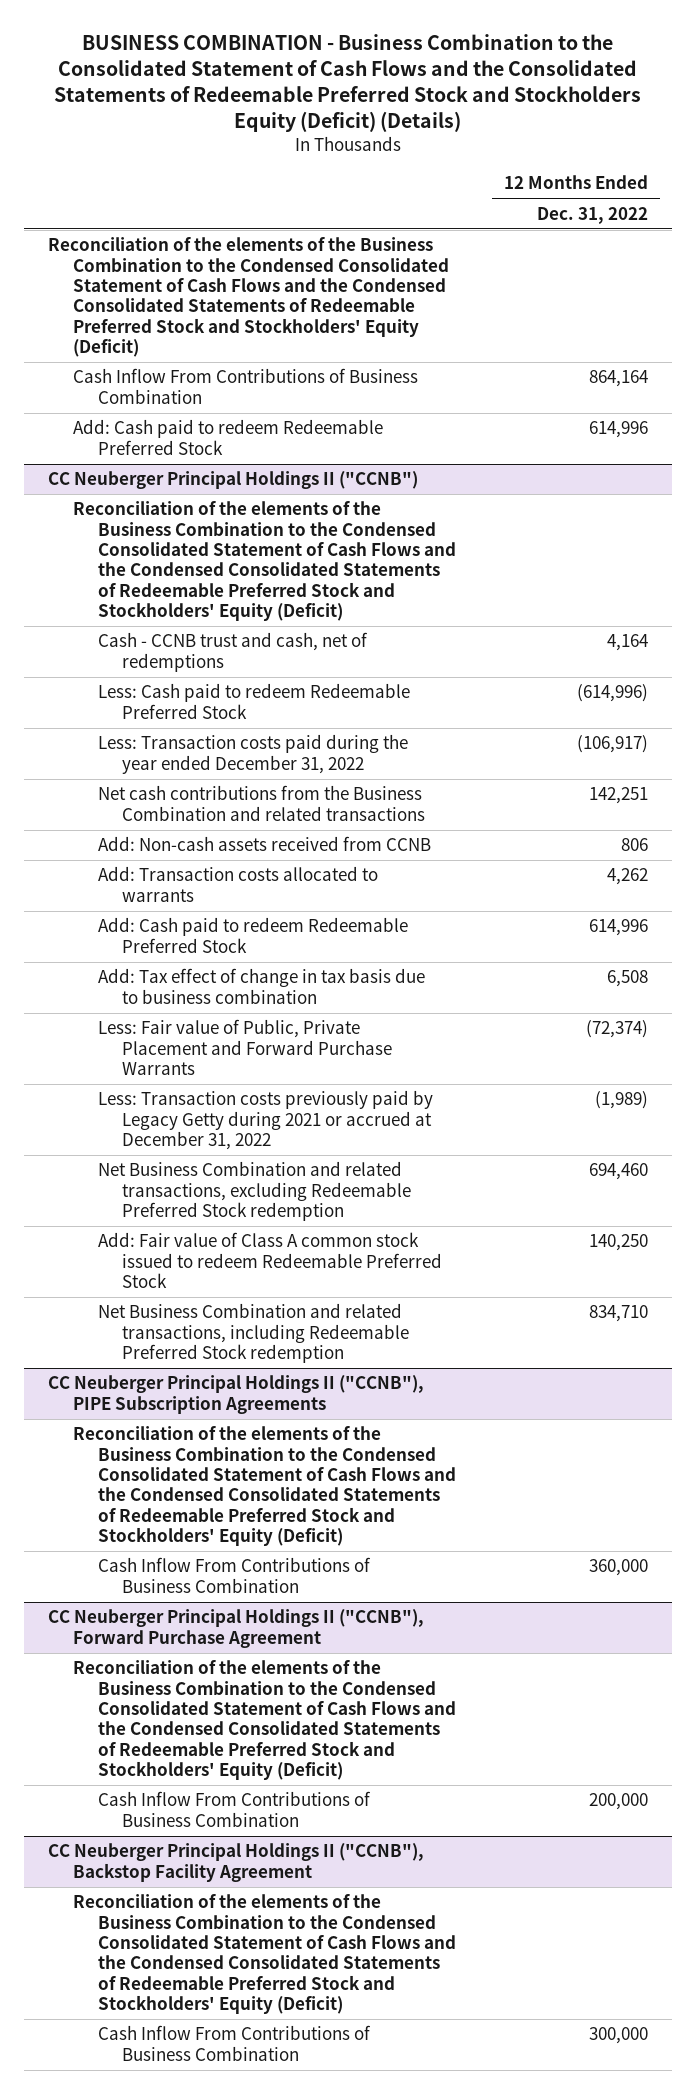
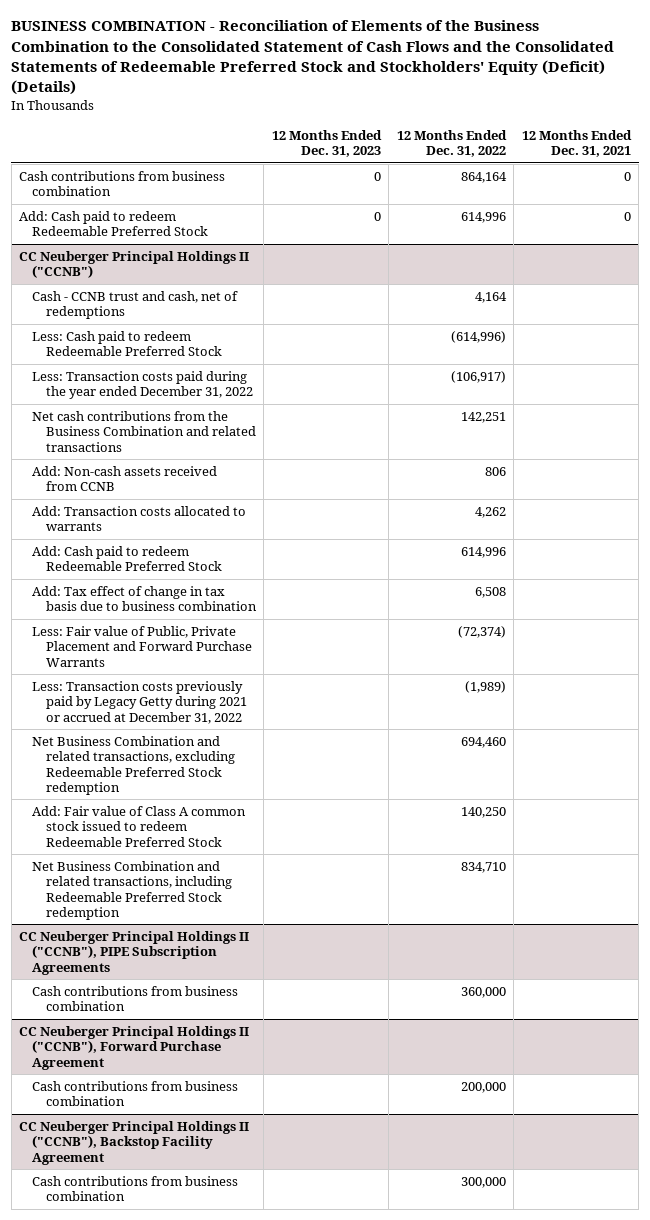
[53,33,641,133] BUSINESS COMBINATION - Business Combination to the Consolidated Statement of Cash Flows and the Consolidated Statements of Redeemable Preferred Stock and Stockholders Equity (Deficit) (Details) -> [11,20,615,96] BUSINESS COMBINATION - Reconciliation of Elements of the Business Combination to the Consolidated Statement of Cash Flows and the Consolidated Statements of Redeemable Preferred Stock and Stockholders' Equity (Deficit) (Details)
none -> [271,130,382,158] 12 Months Ended Dec. 31, 2023
none -> [521,130,632,158] 12 Months Ended Dec. 31, 2021
[47,237,449,357] Reconciliation of the elements of the Business Combination to the Condensed Consolidated Statement of Cash Flows and the Condensed Consolidated Statements of Redeemable Preferred Stock and Stockholders' Equity (Deficit) -> none
[72,368,418,404] Cash Inflow From Contributions of Business Combination -> [19,171,226,197] Cash contributions from business combination
[72,501,456,621] Reconciliation of the elements of the Business Combination to the Condensed Consolidated Statement of Cash Flows and the Condensed Consolidated Statements of Redeemable Preferred Stock and Stockholders' Equity (Deficit) -> none
[72,1426,456,1546] Reconciliation of the elements of the Business Combination to the Condensed Consolidated Statement of Cash Flows and the Condensed Consolidated Statements of Redeemable Preferred Stock and Stockholders' Equity (Deficit) -> none
[97,1557,371,1593] Cash Inflow From Contributions of Business Combination -> [32,986,239,1012] Cash contributions from business combination
[72,1660,456,1780] Reconciliation of the elements of the Business Combination to the Condensed Consolidated Statement of Cash Flows and the Condensed Consolidated Statements of Redeemable Preferred Stock and Stockholders' Equity (Deficit) -> none
[97,1791,371,1827] Cash Inflow From Contributions of Business Combination -> [32,1081,239,1107] Cash contributions from business combination
[72,1894,456,2014] Reconciliation of the elements of the Business Combination to the Condensed Consolidated Statement of Cash Flows and the Condensed Consolidated Statements of Redeemable Preferred Stock and Stockholders' Equity (Deficit) -> none
[97,2025,371,2061] Cash Inflow From Contributions of Business Combination -> [32,1176,239,1202] Cash contributions from business combination

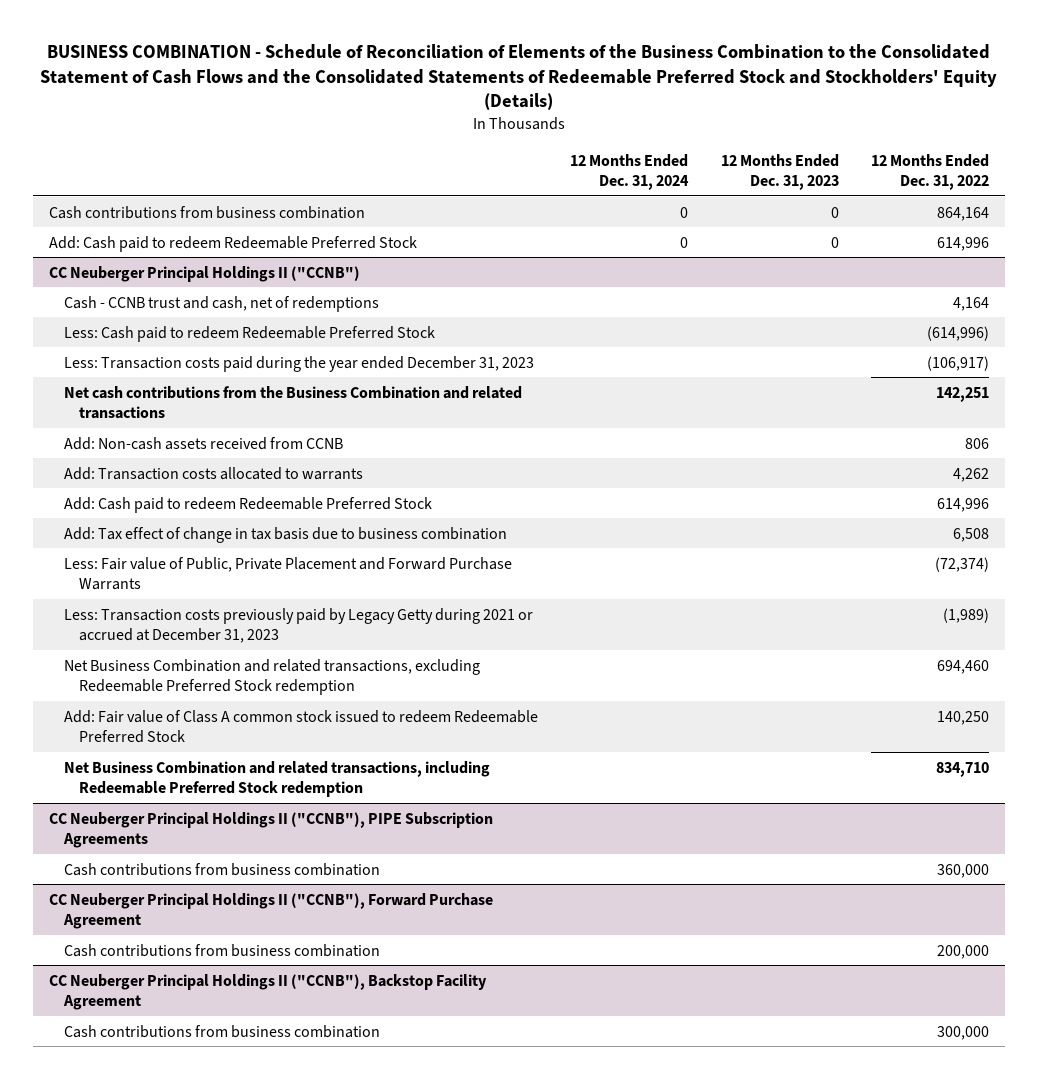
[11,20,615,96] BUSINESS COMBINATION - Reconciliation of Elements of the Business Combination to the Consolidated Statement of Cash Flows and the Consolidated Statements of Redeemable Preferred Stock and Stockholders' Equity (Deficit) (Details) -> [40,43,998,111] BUSINESS COMBINATION - Schedule of Reconciliation of Elements of the Business Combination to the Consolidated Statement of Cash Flows and the Consolidated Statements of Redeemable Preferred Stock and Stockholders' Equity (Details)
[521,130,632,158] 12 Months Ended Dec. 31, 2021 -> none
none -> [570,153,690,191] 12 Months Ended Dec. 31, 2024
[32,371,253,400] Less: Transaction costs paid during the year ended December 31, 2022 -> [63,355,534,372] Less: Transaction costs paid during the year ended December 31, 2023
[32,681,247,724] Less: Transaction costs previously paid by Legacy Getty during 2021 or accrued at December 31, 2022 -> [63,607,533,643] Less: Transaction costs previously paid by Legacy Getty during 2021 or accrued at December 31, 2023

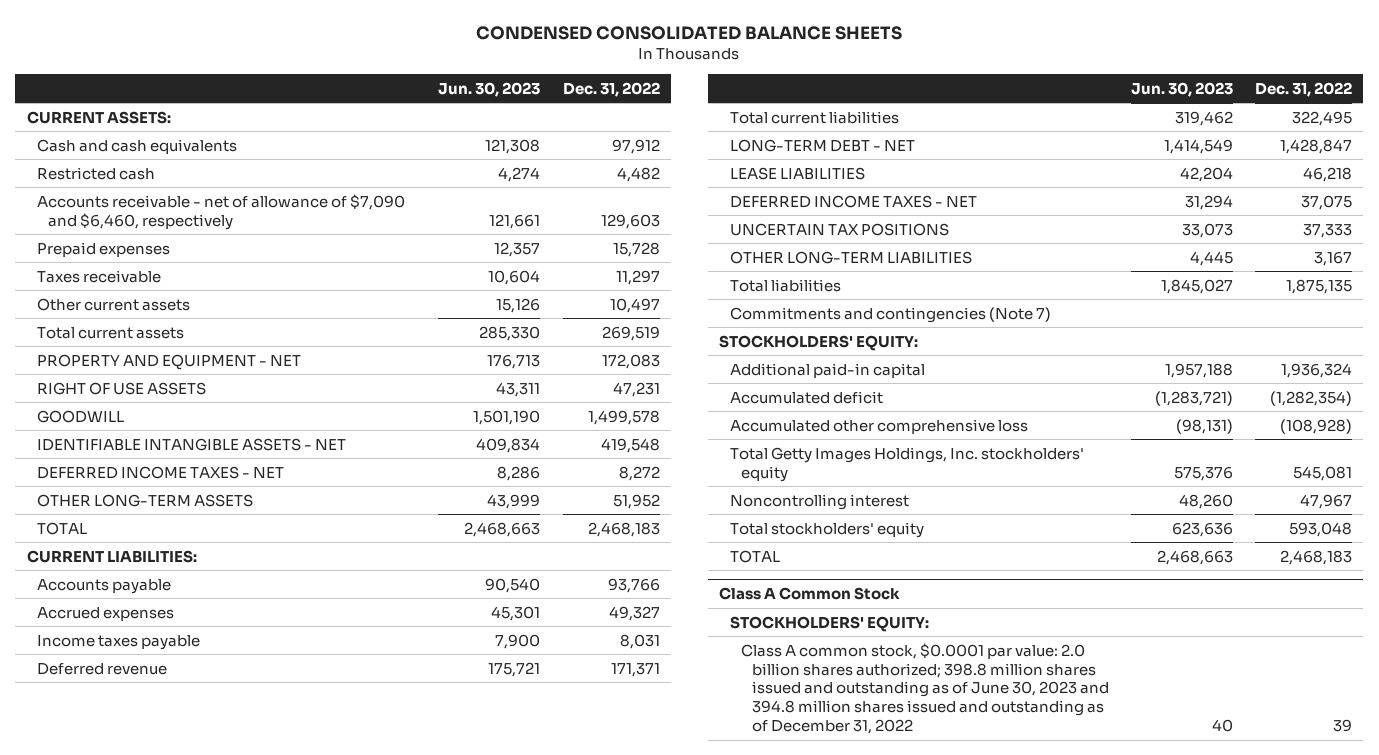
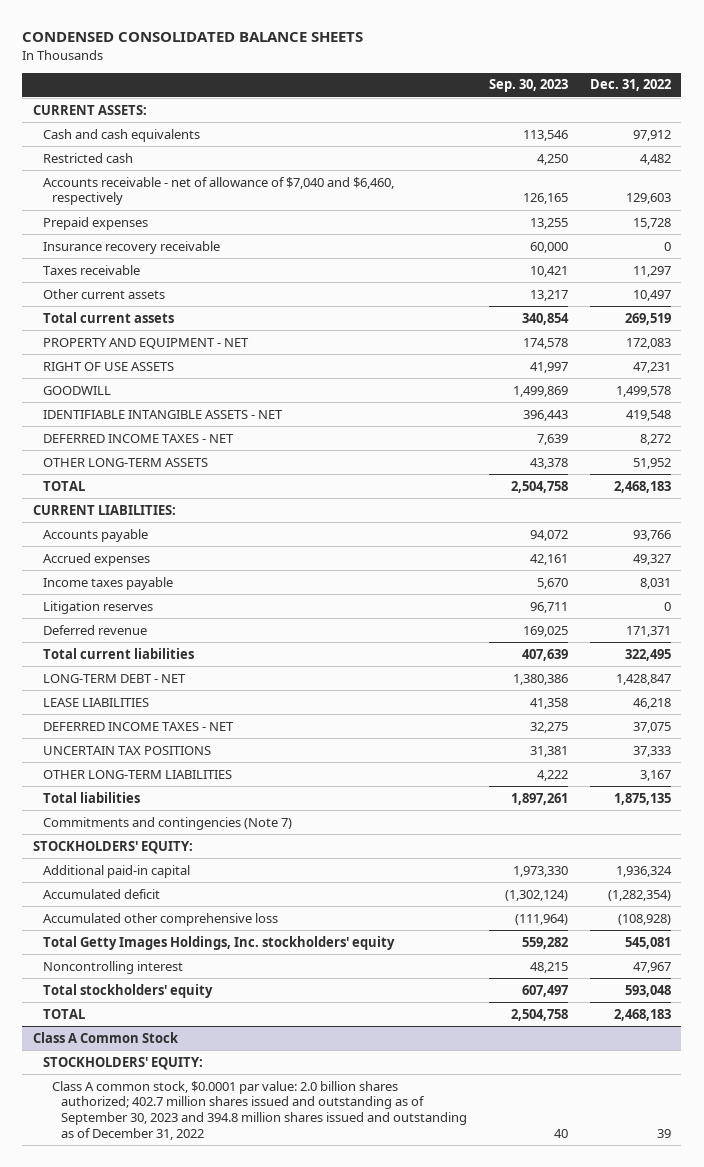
[438,81,541,97] Jun. 30, 2023 -> none
none -> [488,79,568,93] Sep. 30, 2023
[37,193,406,230] Accounts receivable - net of allowance of $7,090 and $6,460, respectively -> [42,176,394,206] Accounts receivable - net of allowance of $7,040 and $6,460, respectively
none -> [42,240,220,254] Insurance recovery receivable
none -> [42,600,153,614] Litigation reserves
[740,642,1109,735] Class A common stock, $0.0001 par value: 2.0 billion shares authorized; 398.8 million shares issued and outstanding as of June 30, 2023 and 394.8 million shares issued and outstanding as of December 31, 2022 -> [51,1080,467,1140] Class A common stock, $0.0001 par value: 2.0 billion shares authorized; 402.7 million shares issued and outstanding as of September 30, 2023 and 394.8 million shares issued and outstanding as of December 31, 2022

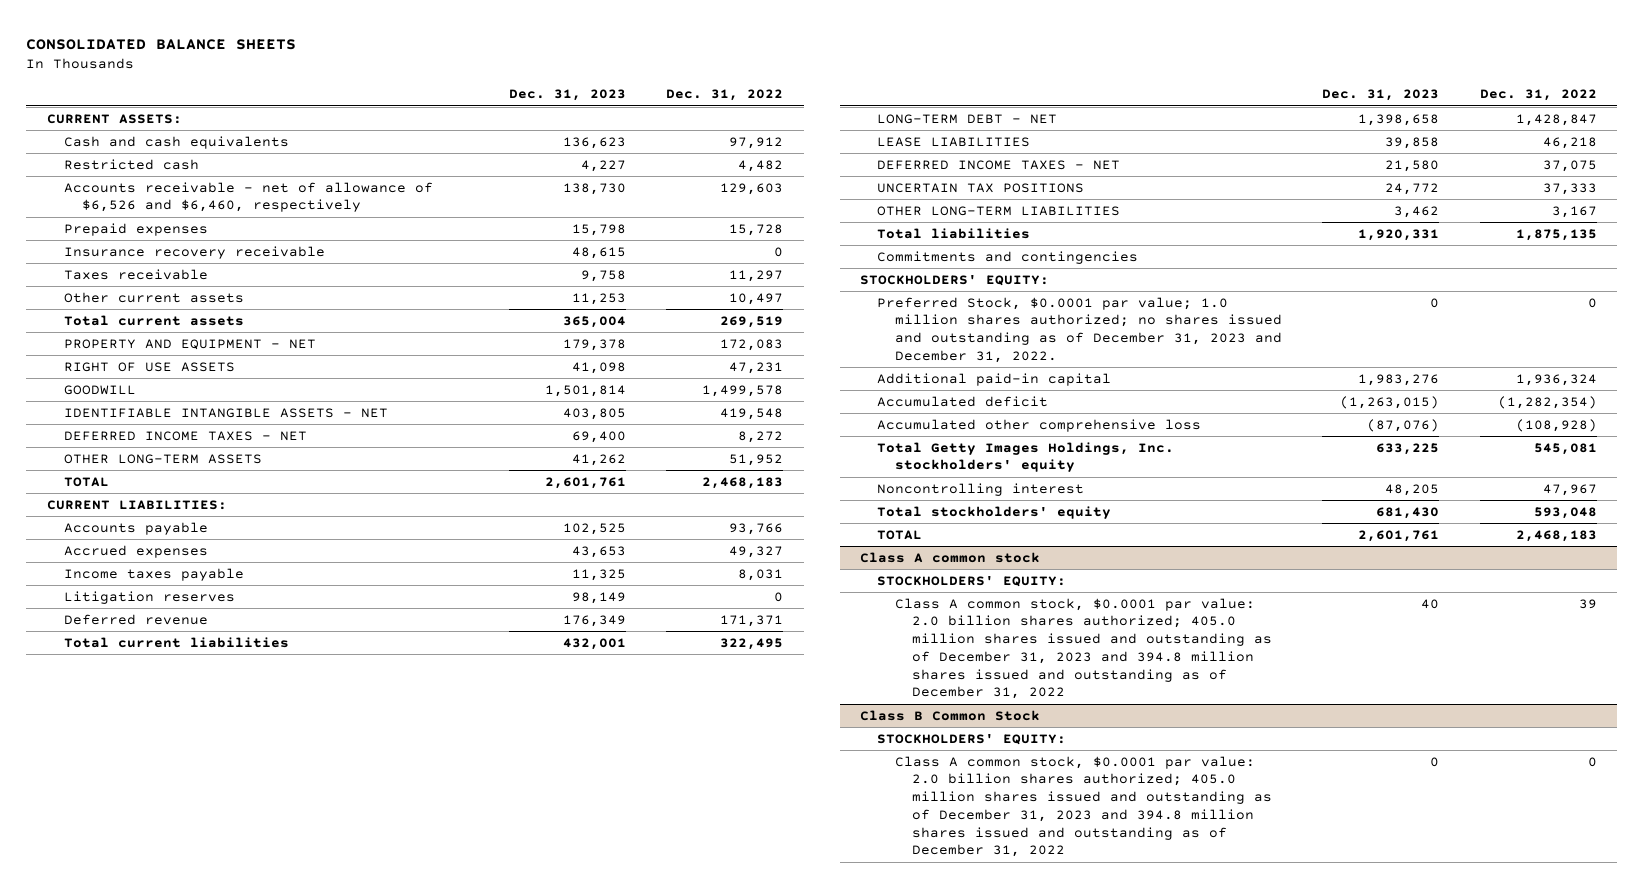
[22,32,364,43] CONDENSED CONSOLIDATED BALANCE SHEETS -> [26,38,297,50] CONSOLIDATED BALANCE SHEETS
[488,79,568,93] Sep. 30, 2023 -> none
none -> [509,89,627,102] Dec. 31, 2023
[42,176,394,206] Accounts receivable - net of allowance of $7,040 and $6,460, respectively -> [64,181,434,213] Accounts receivable - net of allowance of $6,526 and $6,460, respectively
[42,816,292,830] Commitments and contingencies (Note 7) -> [877,250,1139,264] Commitments and contingencies
none -> [877,296,1282,363] Preferred Stock, $0.0001 par value; 1.0 million shares authorized; no shares issued and outstanding as of December 31, 2023 and December 31, 2022.
[33,1031,180,1043] Class A Common Stock -> [859,551,1040,563] Class A common stock
[51,1080,467,1140] Class A common stock, $0.0001 par value: 2.0 billion shares authorized; 402.7 million shares issued and outstanding as of September 30, 2023 and 394.8 million shares issued and outstanding as of December 31, 2022 -> [894,597,1273,700] Class A common stock, $0.0001 par value: 2.0 billion shares authorized; 405.0 million shares issued and outstanding as of December 31, 2023 and 394.8 million shares issued and outstanding as of December 31, 2022
none -> [859,709,1040,721] Class B Common Stock
none -> [877,733,1067,745] STOCKHOLDERS' EQUITY:
none -> [894,755,1273,858] Class A common stock, $0.0001 par value: 2.0 billion shares authorized; 405.0 million shares issued and outstanding as of December 31, 2023 and 394.8 million shares issued and outstanding as of December 31, 2022

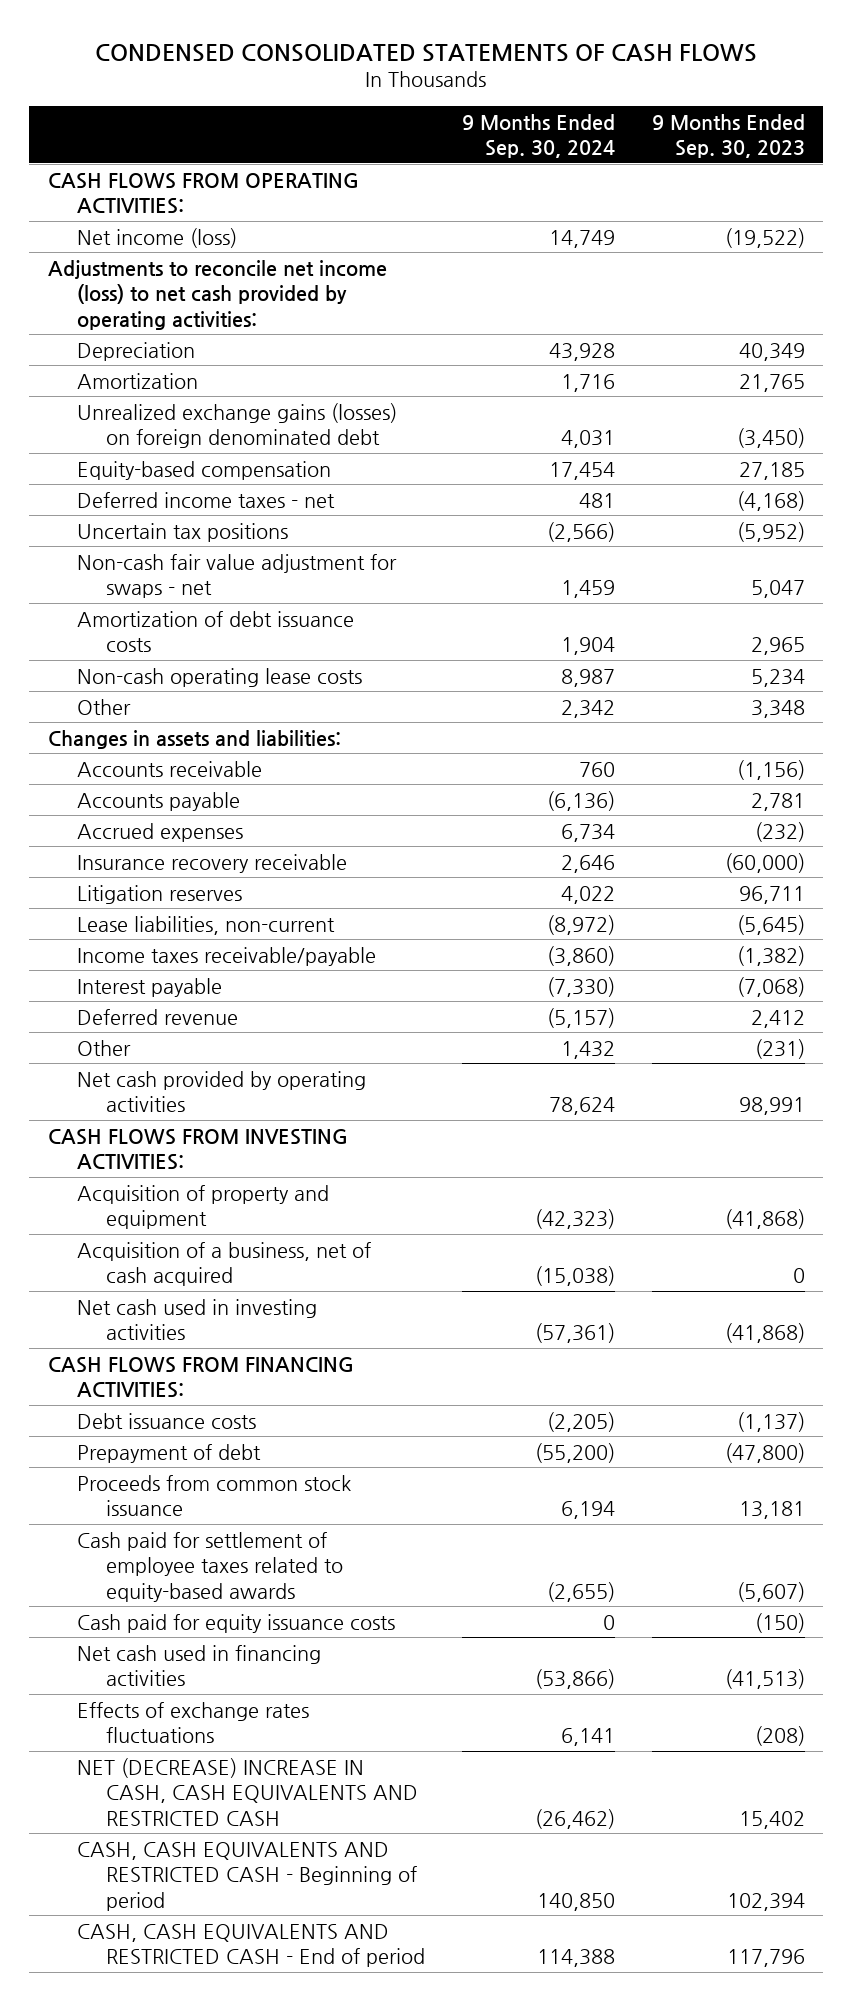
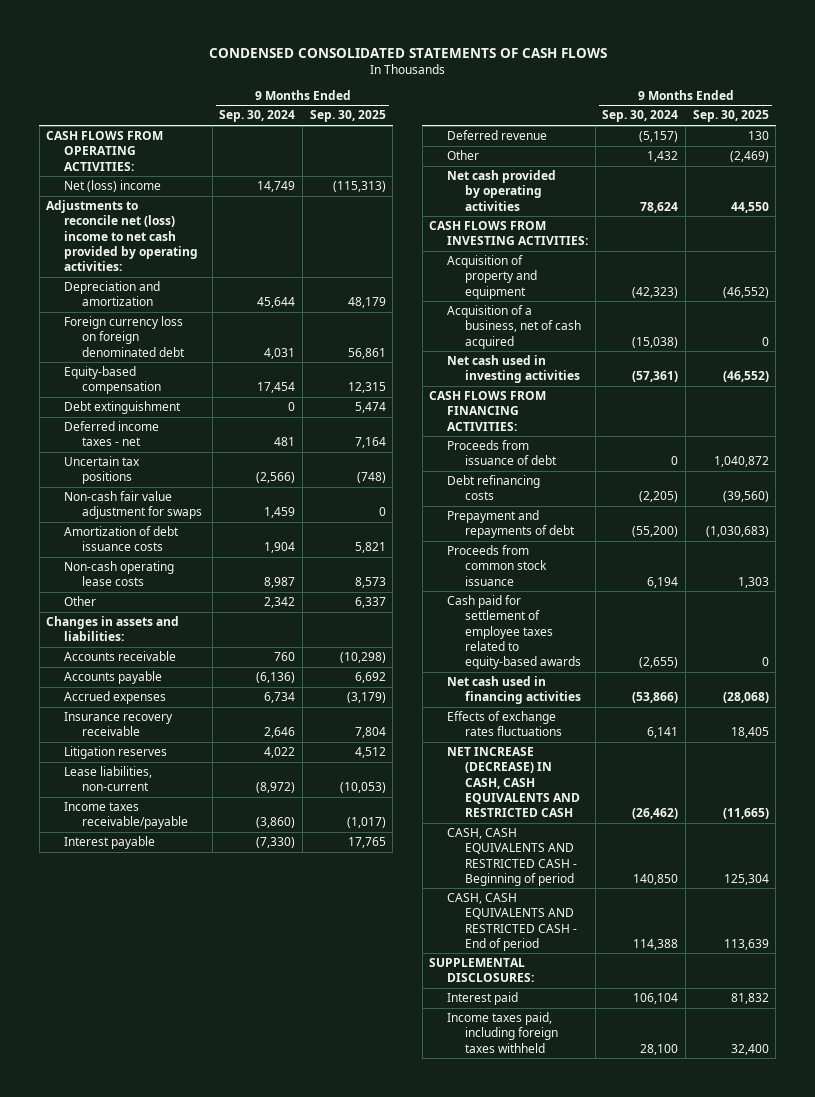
[651,113,805,159] 9 Months Ended Sep. 30, 2023 -> none
none -> [309,110,386,123] Sep. 30, 2025
[76,341,195,361] Depreciation -> none
[76,372,198,389] Amortization -> none
[76,227,237,248] Net income (loss) -> [64,180,162,193] Net (loss) income
[47,259,387,330] Adjustments to reconcile net income (loss) to net cash provided by operating activities: -> [46,200,199,272] Adjustments to reconcile net (loss) income to net cash provided by operating activities:
none -> [64,281,161,307] Depreciation and amortization
[76,402,397,449] Unrealized exchange gains (losses) on foreign denominated debt -> [64,316,186,357] Foreign currency loss on foreign denominated debt
none -> [64,401,182,415] Debt extinguishment
[76,553,397,599] Non-cash fair value adjustment for swaps - net -> [64,491,203,520] Non-cash fair value adjustment for swaps
none -> [447,440,558,466] Proceeds from issuance of debt
[76,1412,256,1429] Debt issuance costs -> [447,475,541,501] Debt refinancing costs
[76,1443,261,1463] Prepayment of debt -> [447,510,576,539] Prepayment and repayments of debt
[76,1613,395,1633] Cash paid for equity issuance costs -> none
[76,1757,419,1826] NET (DECREASE) INCREASE IN CASH, CASH EQUIVALENTS AND RESTRICTED CASH -> [447,747,581,818] NET INCREASE (DECREASE) IN CASH, CASH EQUIVALENTS AND RESTRICTED CASH
none -> [429,958,535,983] SUPPLEMENTAL DISCLOSURES:
none -> [447,992,519,1006] Interest paid
none -> [447,1012,559,1053] Income taxes paid, including foreign taxes withheld

